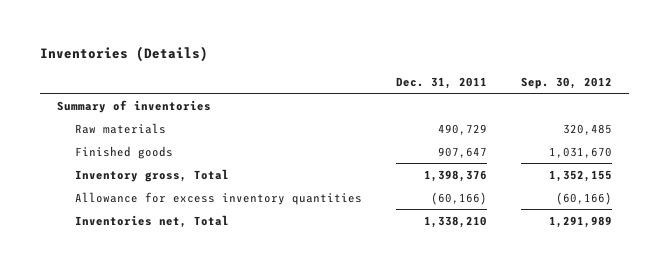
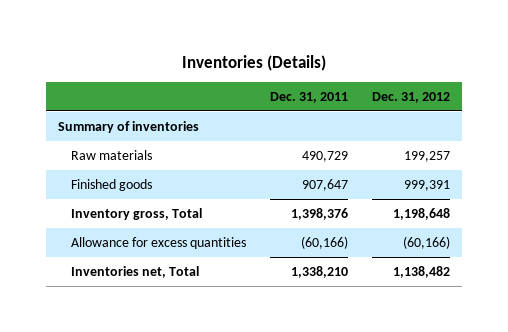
[520,76,612,89] Sep. 30, 2012 -> none
none -> [372,92,451,104] Dec. 31, 2012
[74,191,362,205] Allowance for excess inventory quantities -> [71,236,247,249] Allowance for excess quantities

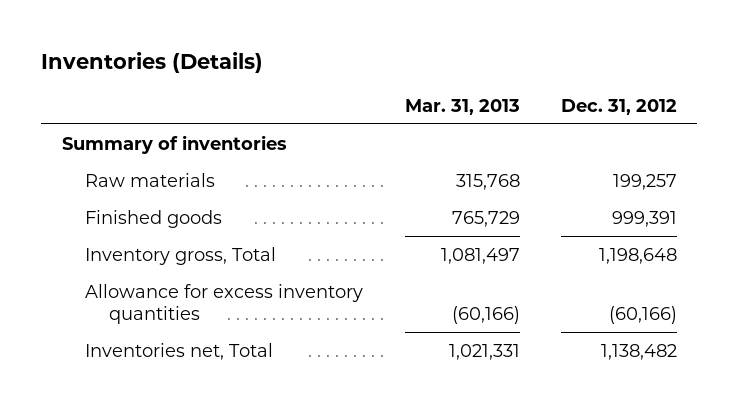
[270,92,349,104] Dec. 31, 2011 -> none
none -> [404,98,520,115] Mar. 31, 2013
[71,236,247,249] Allowance for excess quantities -> [85,283,364,325] Allowance for excess inventory quantities

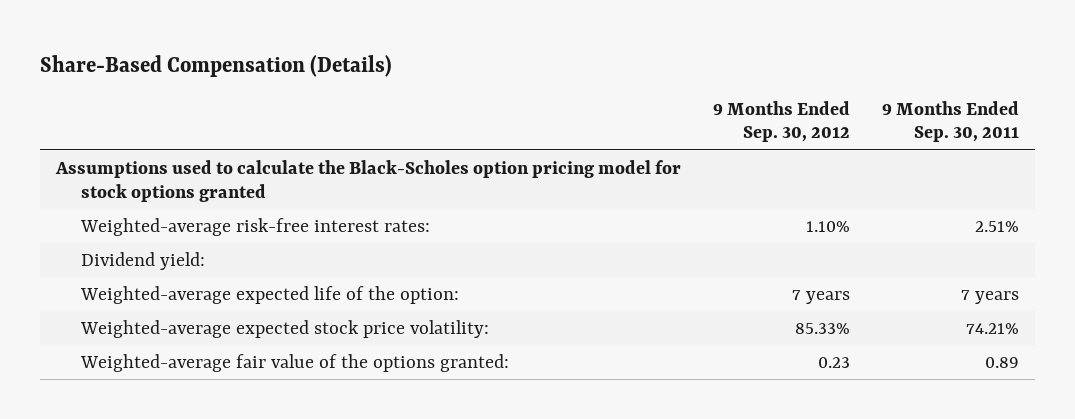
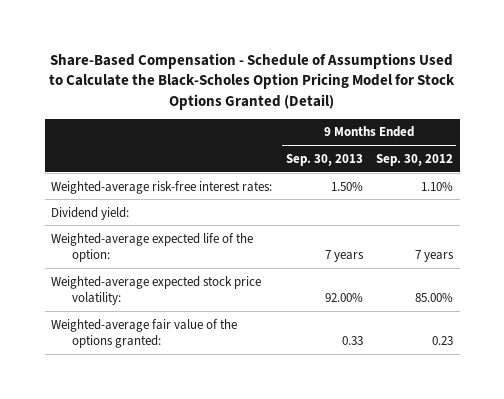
[40,54,393,77] Share-Based Compensation (Details) -> [49,53,456,110] Share-Based Compensation - Schedule of Assumptions Used to Calculate the Black-Scholes Option Pricing Model for Stock Options Granted (Detail)
[882,100,1020,143] 9 Months Ended Sep. 30, 2011 -> none
none -> [285,153,363,166] Sep. 30, 2013
[55,159,682,202] Assumptions used to calculate the Black-Scholes option pricing model for stock options granted -> none
[795,322,851,334] 85.33% -> [415,293,454,303] 85.00%

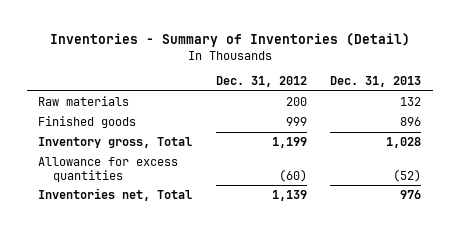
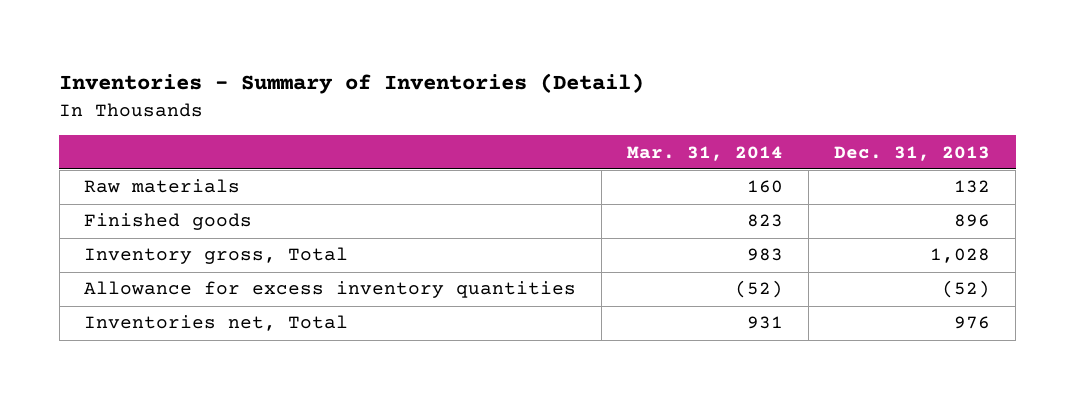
[215,76,307,88] Dec. 31, 2012 -> none
none -> [627,145,784,161] Mar. 31, 2014
[38,156,179,182] Allowance for excess quantities -> [84,281,577,299] Allowance for excess inventory quantities

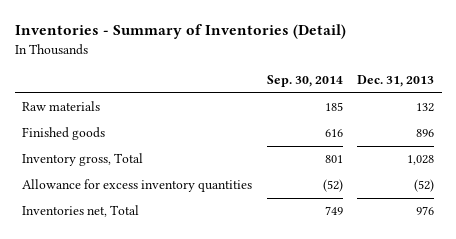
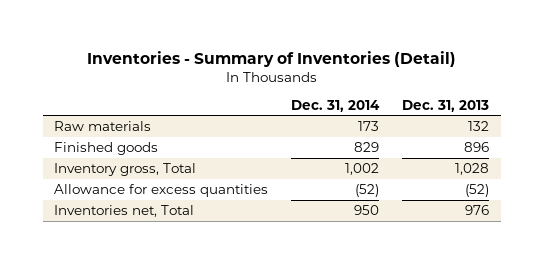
[266,75,343,88] Sep. 30, 2014 -> none
none -> [291,99,381,112] Dec. 31, 2014
[21,179,252,193] Allowance for excess inventory quantities -> [54,183,269,197] Allowance for excess quantities

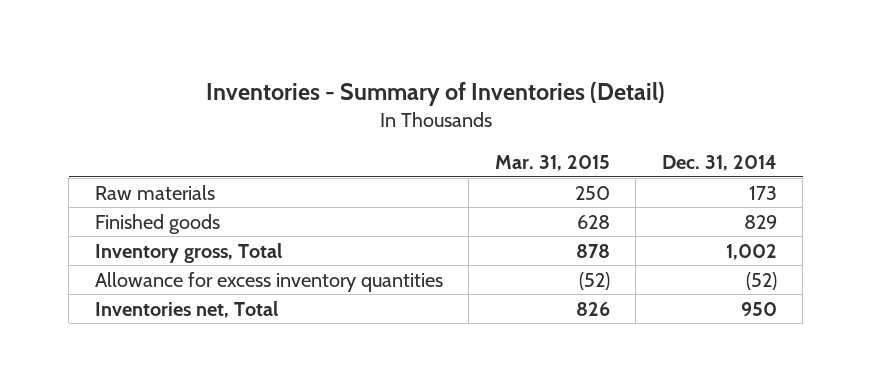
[402,99,490,112] Dec. 31, 2013 -> none
none -> [494,155,610,172] Mar. 31, 2015
[54,183,269,197] Allowance for excess quantities -> [94,271,443,292] Allowance for excess inventory quantities

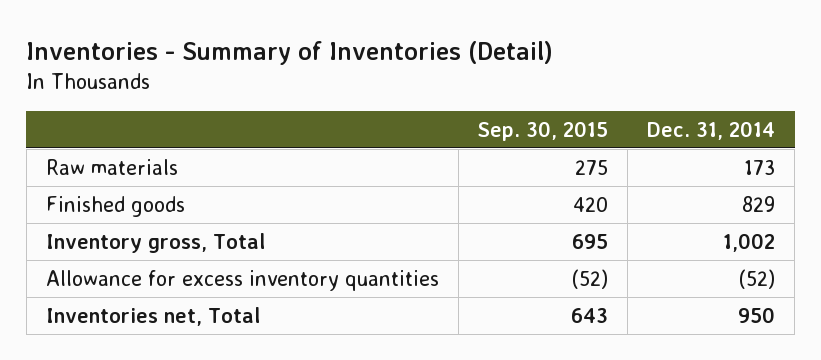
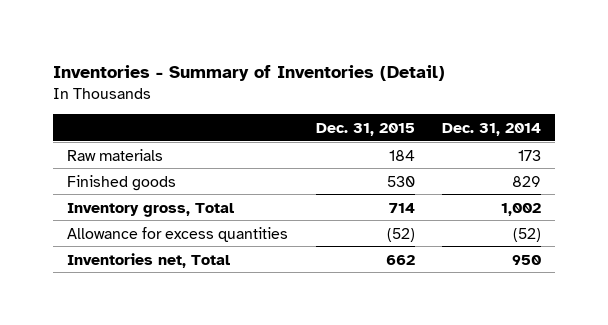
[477,120,609,141] Sep. 30, 2015 -> none
none -> [315,122,415,136] Dec. 31, 2015
[45,269,439,291] Allowance for excess inventory quantities -> [67,226,289,242] Allowance for excess quantities

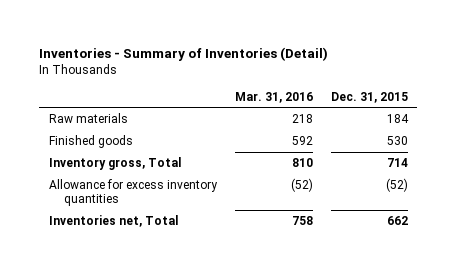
[442,122,542,136] Dec. 31, 2014 -> none
none -> [234,91,313,103] Mar. 31, 2016
[67,226,289,242] Allowance for excess quantities -> [48,179,218,207] Allowance for excess inventory quantities

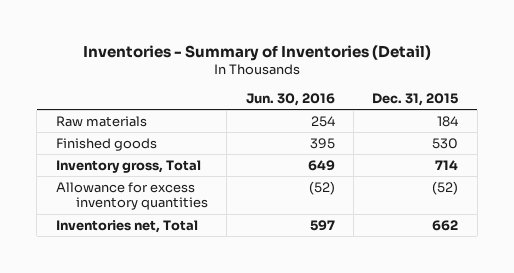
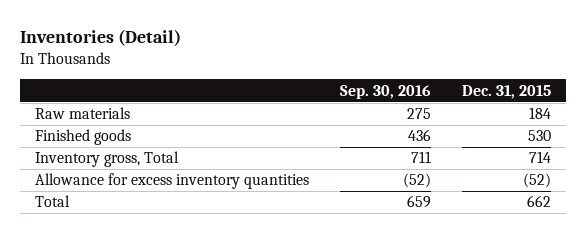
[83,44,432,61] Inventories - Summary of Inventories (Detail) -> [19,29,181,47] Inventories (Detail)
[245,92,335,106] Jun. 30, 2016 -> none
none -> [339,84,431,99] Sep. 30, 2016
[55,219,198,233] Inventories net, Total -> [35,195,71,208] Total

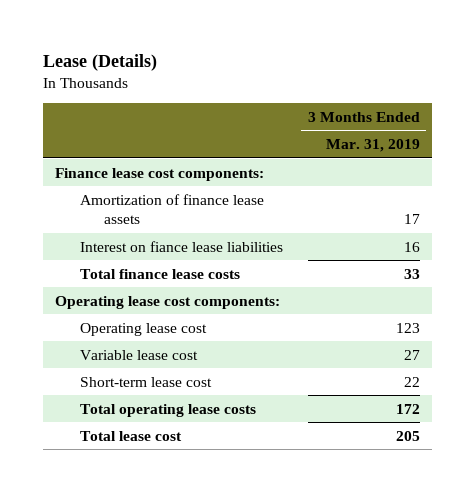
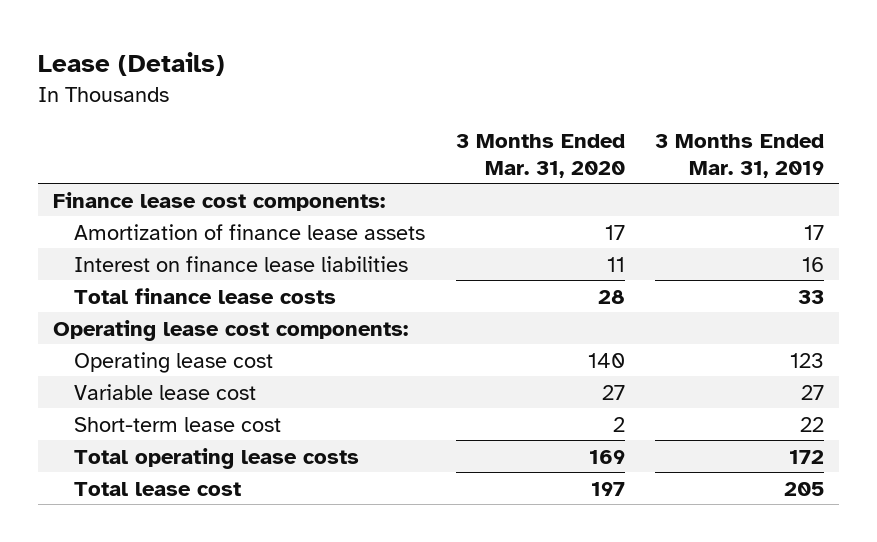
none -> [455,133,625,178] 3 Months Ended Mar. 31, 2020
[79,240,283,252] Interest on fiance lease liabilities -> [74,255,409,272] Interest on finance lease liabilities

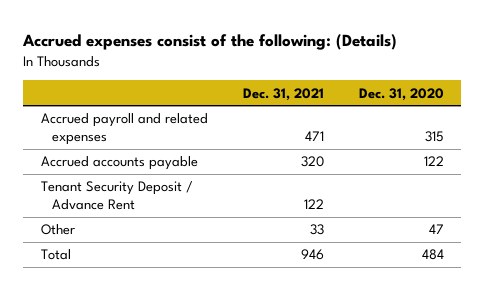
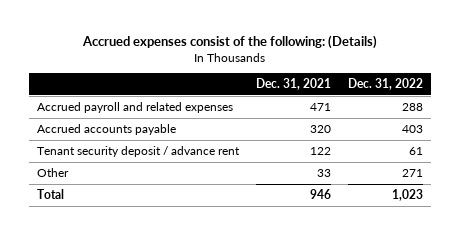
[358,87,444,101] Dec. 31, 2020 -> none
none -> [347,77,423,90] Dec. 31, 2022
[40,181,193,211] Tenant Security Deposit / Advance Rent -> [37,145,241,157] Tenant security deposit / advance rent

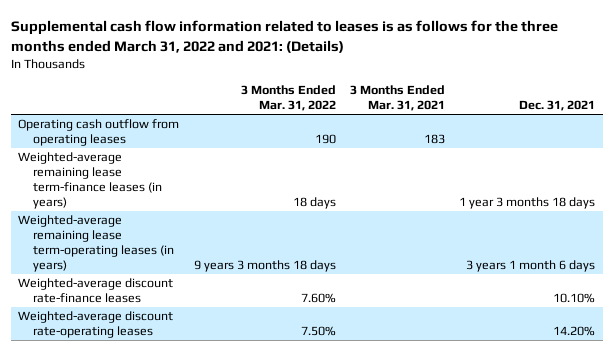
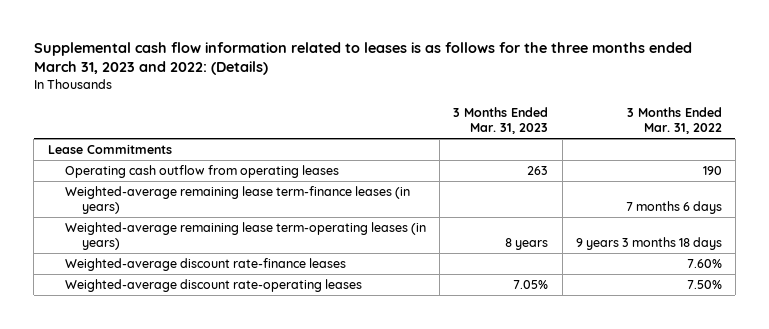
[11,20,559,53] Supplemental cash flow information related to leases is as follows for the three months ended March 31, 2022 and 2021: (Details) -> [33,42,692,76] Supplemental cash flow information related to leases is as follows for the three months ended March 31, 2023 and 2022: (Details)
[350,85,446,111] 3 Months Ended Mar. 31, 2021 -> none
[519,99,596,111] Dec. 31, 2021 -> none
none -> [453,106,549,135] 3 Months Ended Mar. 31, 2023
none -> [47,143,172,154] Lease Commitments
[292,196,336,209] 18 days -> [625,201,722,215] 7 months 6 days

